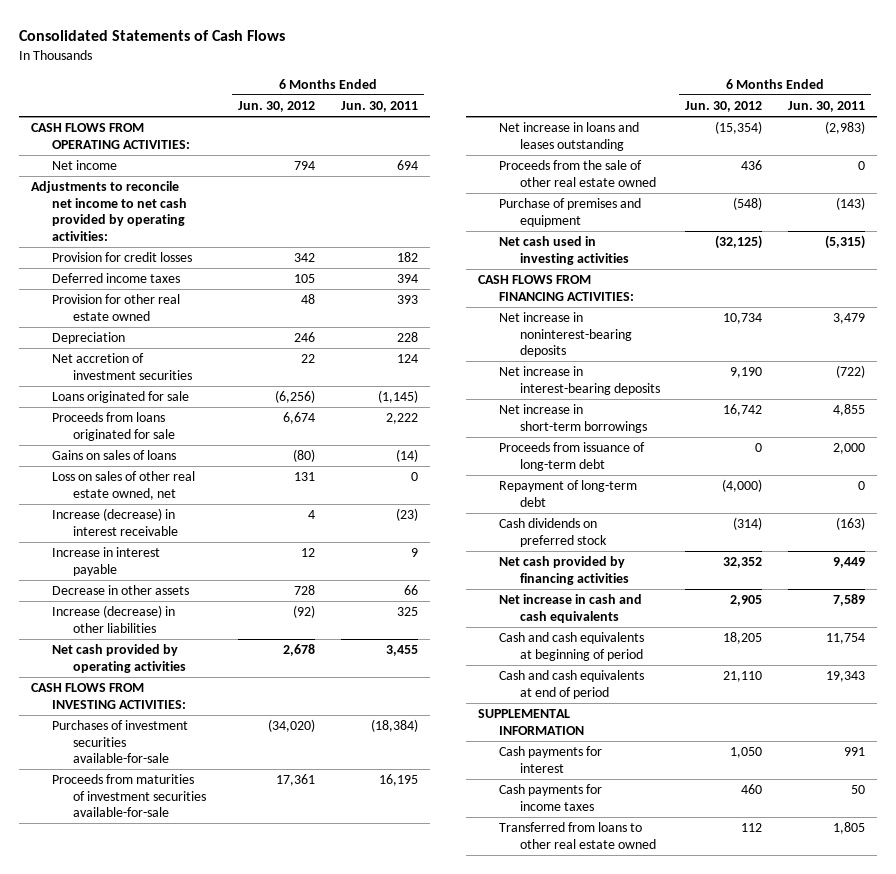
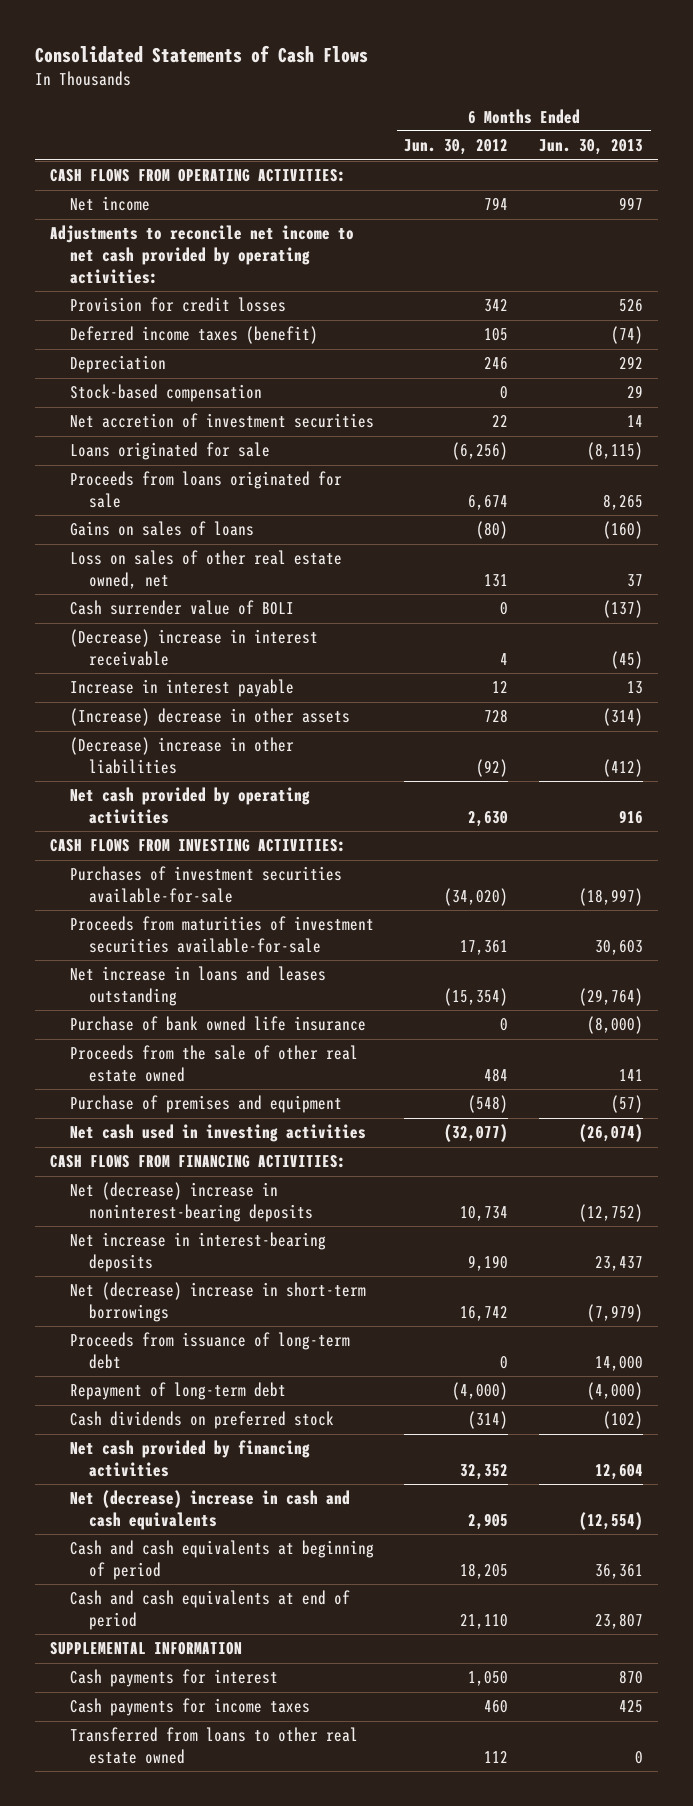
[340,101,418,113] Jun. 30, 2011 -> none
none -> [539,139,644,156] Jun. 30, 2013
[52,294,181,321] Provision for other real estate owned -> none
[52,273,181,284] Deferred income taxes -> [69,326,318,345] Deferred income taxes (benefit)
none -> [69,384,262,403] Stock-based compensation
none -> [69,600,294,616] Cash surrender value of BOLI
[52,508,178,536] Increase (decrease) in interest receivable -> [69,629,318,666] (Decrease) increase in interest receivable
[52,585,190,596] Decrease in other assets -> [69,708,350,727] (Increase) decrease in other assets
[52,605,176,633] Increase (decrease) in other liabilities -> [69,737,294,774] (Decrease) increase in other liabilities
[283,644,316,657] 2,678 -> [468,810,509,827] 2,630
none -> [69,1016,366,1032] Purchase of bank owned life insurance
[741,160,763,171] 436 -> [484,1067,509,1082] 484
[715,235,763,250] (32,125) -> [444,1124,509,1143] (32,077)
[499,312,632,358] Net increase in noninterest-bearing deposits -> [69,1182,314,1222] Net (decrease) increase in noninterest-bearing deposits
[499,404,647,433] Net increase in short-term borrowings -> [69,1282,366,1322] Net (decrease) increase in short-term borrowings
[499,594,643,623] Net increase in cash and cash equivalents -> [69,1490,350,1530] Net (decrease) increase in cash and cash equivalents

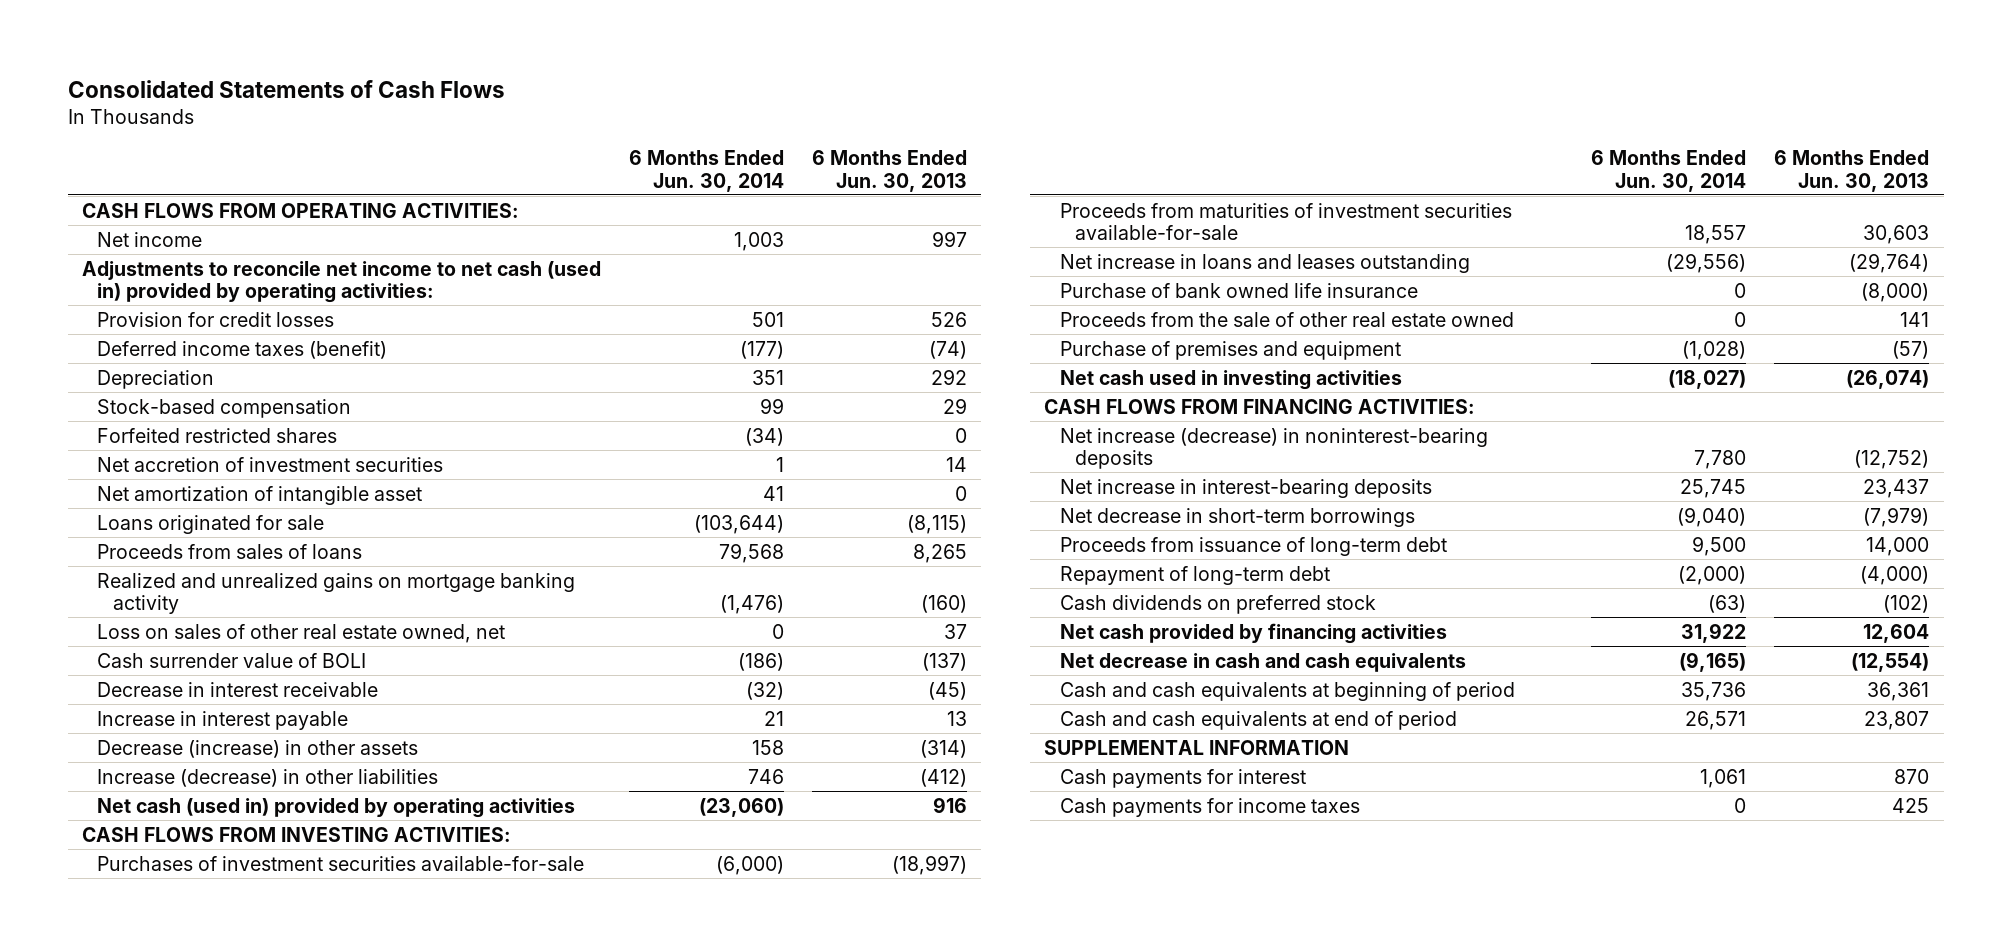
[404,139,509,156] Jun. 30, 2012 -> none
none -> [628,150,784,192] 6 Months Ended Jun. 30, 2014
[50,225,355,284] Adjustments to reconcile net income to net cash provided by operating activities: -> [81,260,601,304] Adjustments to reconcile net income to net cash (used in) provided by operating activities:
none -> [97,427,338,443] Forfeited restricted shares
none -> [97,485,423,505] Net amortization of intangible asset
[69,521,254,537] Gains on sales of loans -> none
[69,471,342,508] Proceeds from loans originated for sale -> [97,543,363,559] Proceeds from sales of loans
none -> [97,572,576,615] Realized and unrealized gains on mortgage banking activity
[69,629,318,666] (Decrease) increase in interest receivable -> [97,681,379,697] Decrease in interest receivable
[69,708,350,727] (Increase) decrease in other assets -> [97,739,419,758] Decrease (increase) in other assets
[69,737,294,774] (Decrease) increase in other liabilities -> [97,768,439,787] Increase (decrease) in other liabilities
[69,787,310,824] Net cash provided by operating activities -> [97,797,576,818] Net cash (used in) provided by operating activities
[69,1182,314,1222] Net (decrease) increase in noninterest-bearing deposits -> [1059,427,1488,470] Net increase (decrease) in noninterest-bearing deposits
[69,1282,366,1322] Net (decrease) increase in short-term borrowings -> [1059,507,1415,527] Net decrease in short-term borrowings
[69,1490,350,1530] Net (decrease) increase in cash and cash equivalents -> [1059,652,1466,672] Net decrease in cash and cash equivalents
[69,1727,358,1764] Transferred from loans to other real estate owned -> none

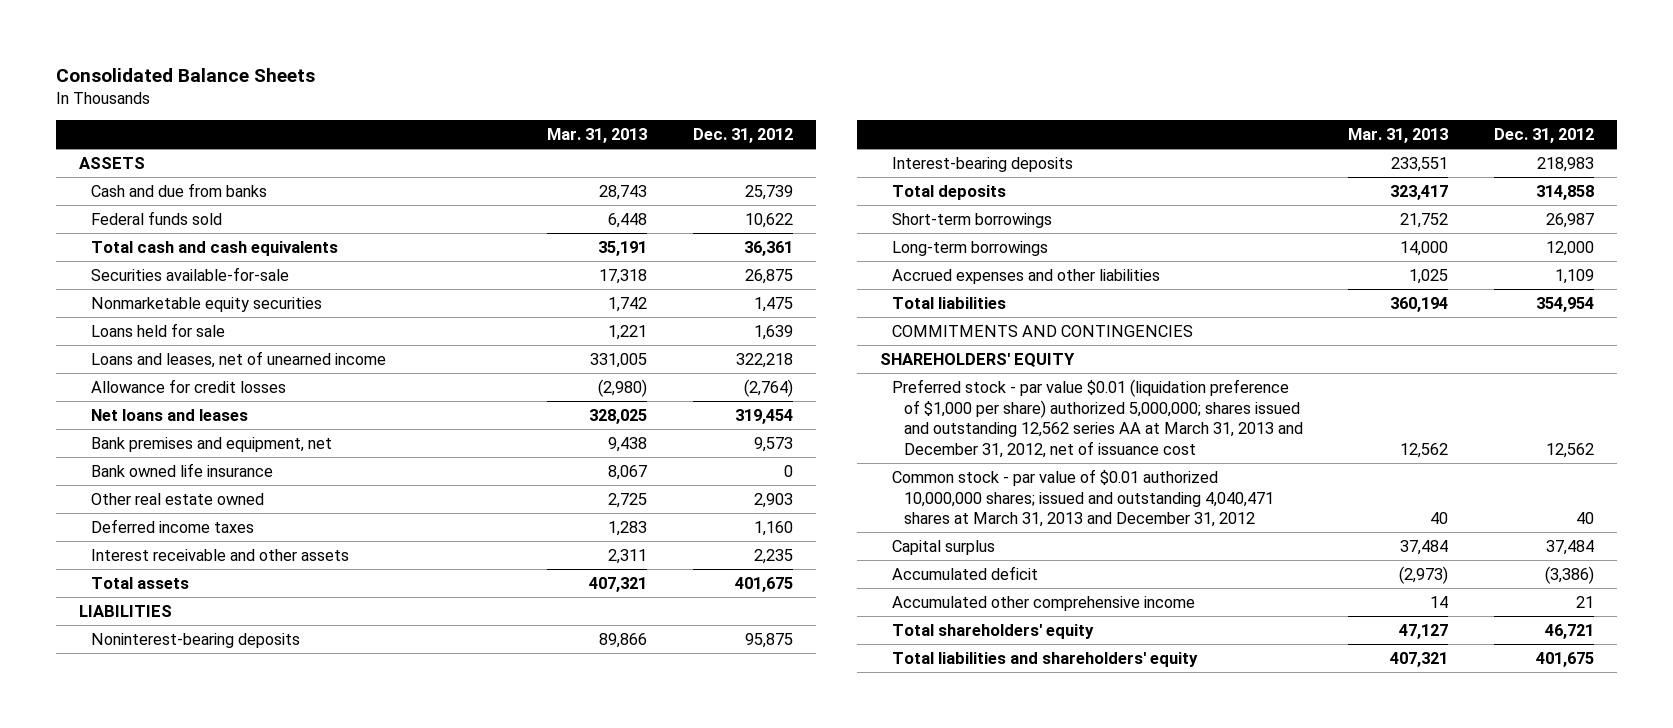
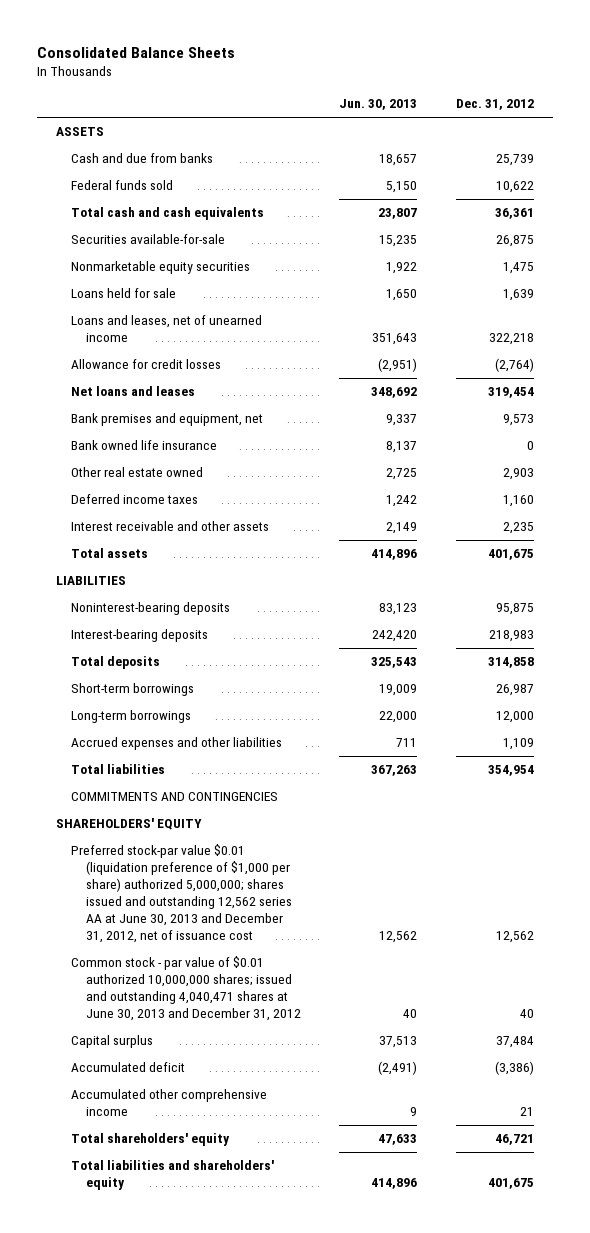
[547,128,648,144] Mar. 31, 2013 -> none
none -> [339,99,418,111] Jun. 30, 2013
[891,378,1303,458] Preferred stock - par value $0.01 (liquidation preference of $1,000 per share) authorized 5,000,000; shares issued and outstanding 12,562 series AA at March 31, 2013 and December 31, 2012, net of issuance cost -> [71,844,293,944] Preferred stock-par value $0.01 (liquidation preference of $1,000 per share) authorized 5,000,000; shares issued and outstanding 12,562 series AA at June 30, 2013 and December 31, 2012, net of issuance cost
[891,468,1274,528] Common stock - par value of $0.01 authorized 10,000,000 shares; issued and outstanding 4,040,471 shares at March 31, 2013 and December 31, 2012 -> [71,956,302,1022] Common stock - par value of $0.01 authorized 10,000,000 shares; issued and outstanding 4,040,471 shares at June 30, 2013 and December 31, 2012

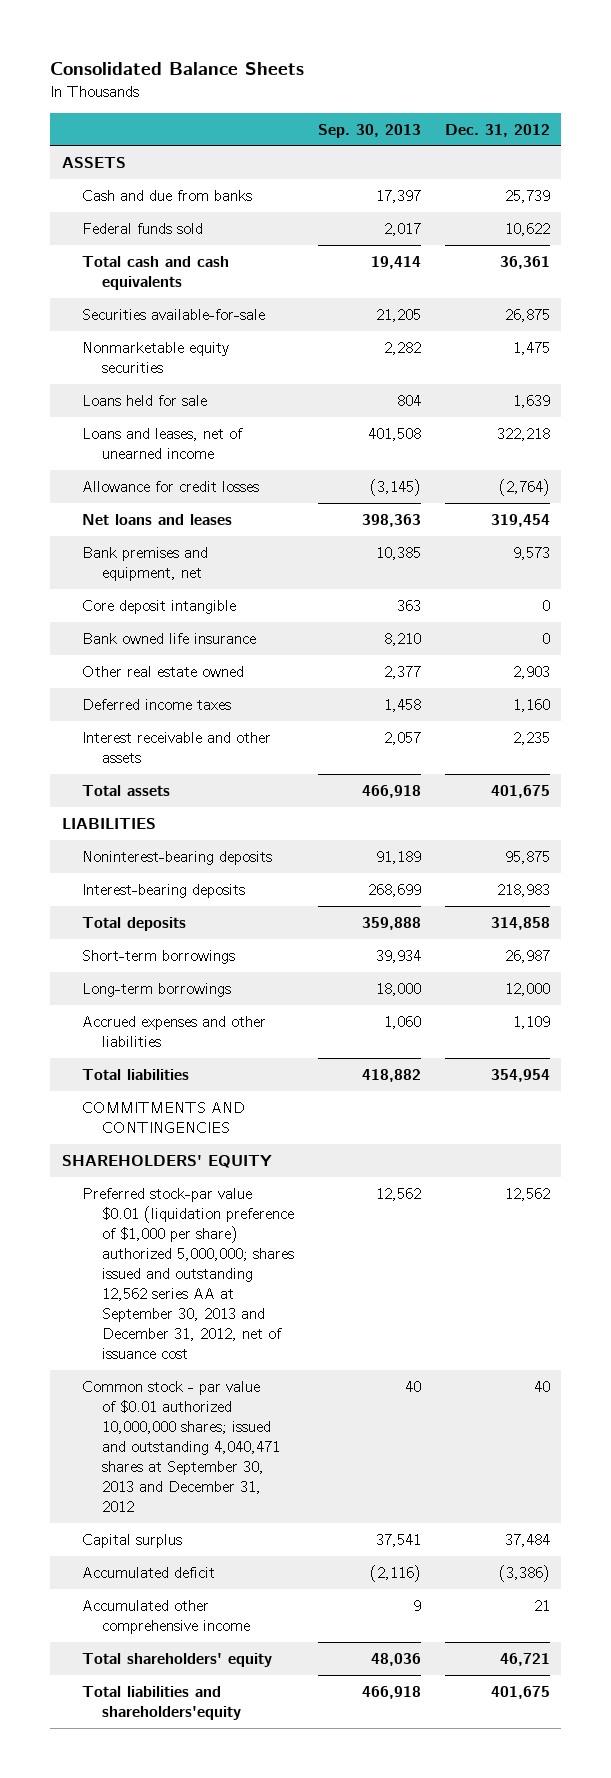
[339,99,418,111] Jun. 30, 2013 -> none
none -> [317,123,421,138] Sep. 30, 2013
none -> [82,599,237,614] Core deposit intangible
[71,844,293,944] Preferred stock-par value $0.01 (liquidation preference of $1,000 per share) authorized 5,000,000; shares issued and outstanding 12,562 series AA at June 30, 2013 and December 31, 2012, net of issuance cost -> [82,1187,295,1360] Preferred stock-par value $0.01 (liquidation preference of $1,000 per share) authorized 5,000,000; shares issued and outstanding 12,562 series AA at September 30, 2013 and December 31, 2012, net of issuance cost
[71,956,302,1022] Common stock - par value of $0.01 authorized 10,000,000 shares; issued and outstanding 4,040,471 shares at June 30, 2013 and December 31, 2012 -> [82,1380,281,1513] Common stock - par value of $0.01 authorized 10,000,000 shares; issued and outstanding 4,040,471 shares at September 30, 2013 and December 31, 2012
[71,1160,275,1191] Total liabilities and shareholders' equity -> [82,1685,242,1720] Total liabilities and shareholders'equity

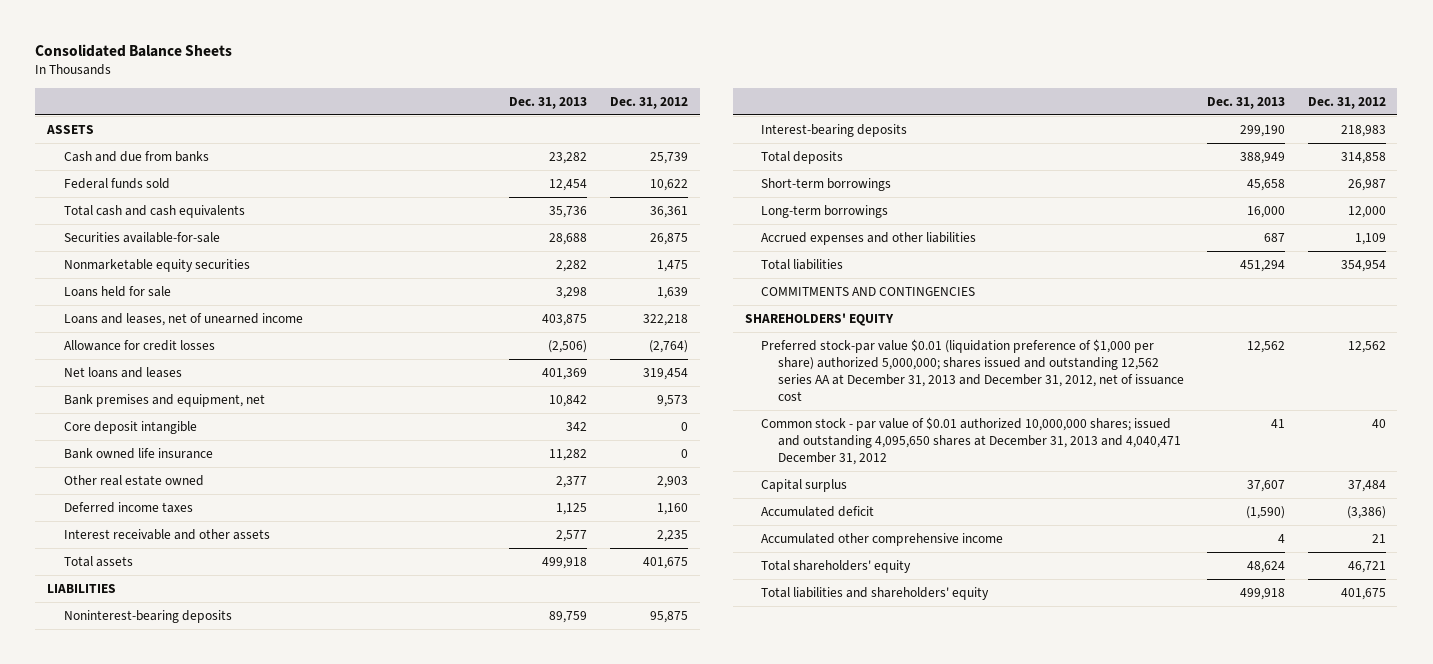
[317,123,421,138] Sep. 30, 2013 -> none
none -> [509,96,588,109] Dec. 31, 2013
[82,1187,295,1360] Preferred stock-par value $0.01 (liquidation preference of $1,000 per share) authorized 5,000,000; shares issued and outstanding 12,562 series AA at September 30, 2013 and December 31, 2012, net of issuance cost -> [761,338,1185,401] Preferred stock-par value $0.01 (liquidation preference of $1,000 per share) authorized 5,000,000; shares issued and outstanding 12,562 series AA at December 31, 2013 and December 31, 2012, net of issuance cost
[82,1380,281,1513] Common stock - par value of $0.01 authorized 10,000,000 shares; issued and outstanding 4,040,471 shares at September 30, 2013 and December 31, 2012 -> [761,416,1182,465] Common stock - par value of $0.01 authorized 10,000,000 shares; issued and outstanding 4,095,650 shares at December 31, 2013 and 4,040,471 December 31, 2012
[82,1685,242,1720] Total liabilities and shareholders'equity -> [761,586,990,600] Total liabilities and shareholders' equity

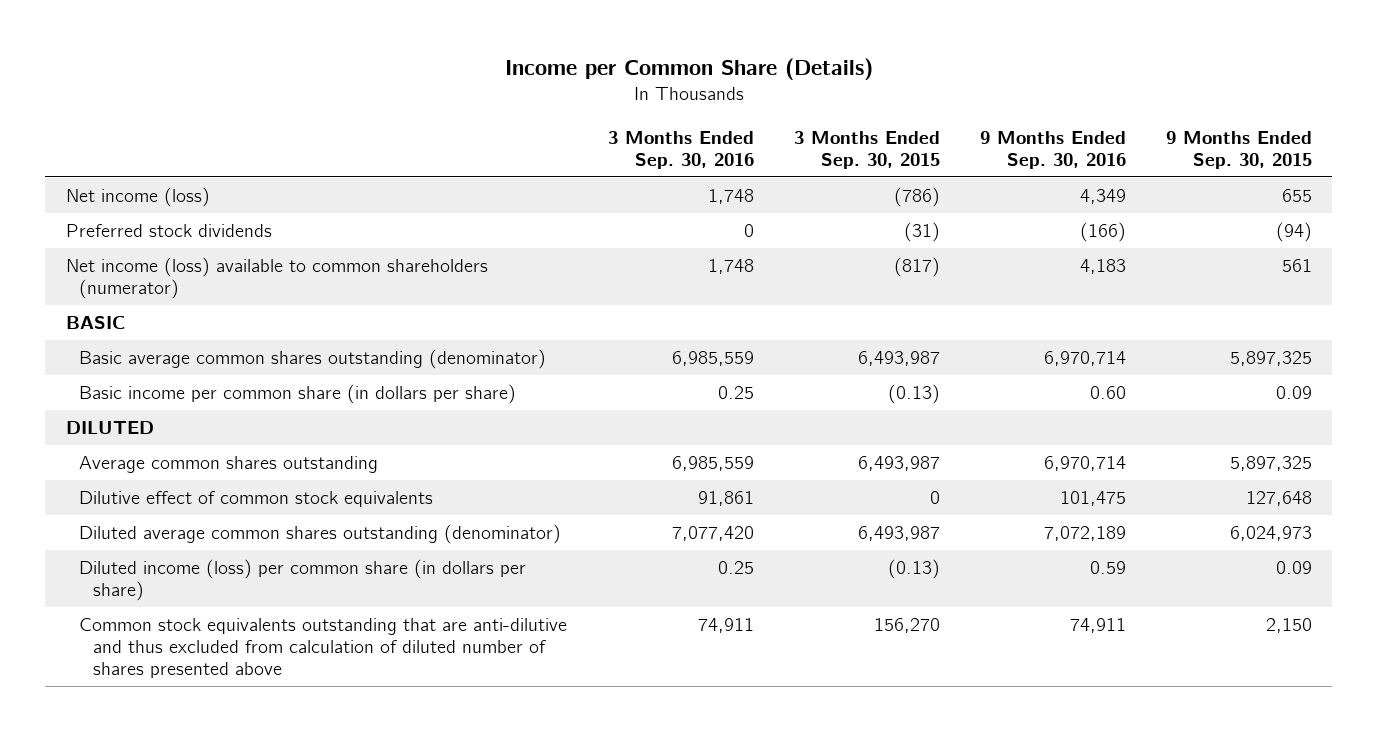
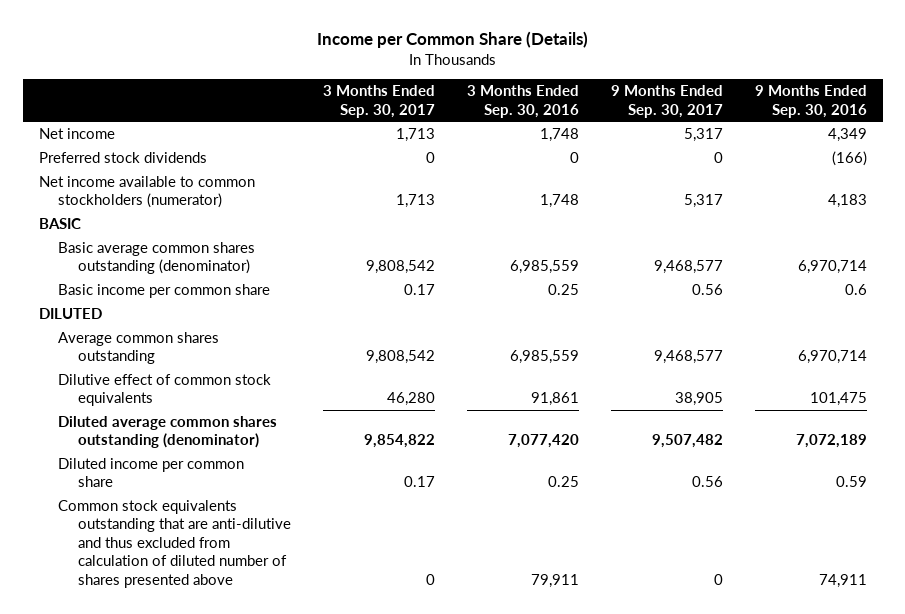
[793,130,940,169] 3 Months Ended Sep. 30, 2015 -> none
[1166,130,1313,169] 9 Months Ended Sep. 30, 2015 -> none
none -> [322,85,435,118] 3 Months Ended Sep. 30, 2017
none -> [610,85,723,118] 9 Months Ended Sep. 30, 2017
[65,187,210,208] Net income (loss) -> [38,127,115,139] Net income
[65,257,488,300] Net income (loss) available to common shareholders (numerator) -> [38,175,255,209] Net income available to common stockholders (numerator)
[79,384,517,405] Basic income per common share (in dollars per share) -> [58,283,271,298] Basic income per common share
[1090,386,1127,400] 0.60 -> [844,283,867,295] 0.6
[79,559,527,602] Diluted income (loss) per common share (in dollars per share) -> [58,457,245,488] Diluted income per common share
[697,618,754,634] 74,911 -> [530,573,579,588] 79,911

